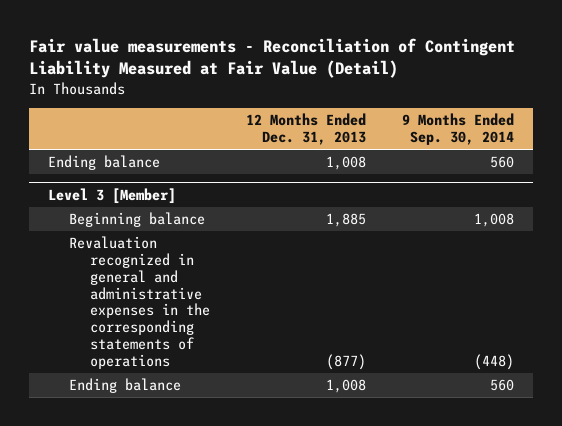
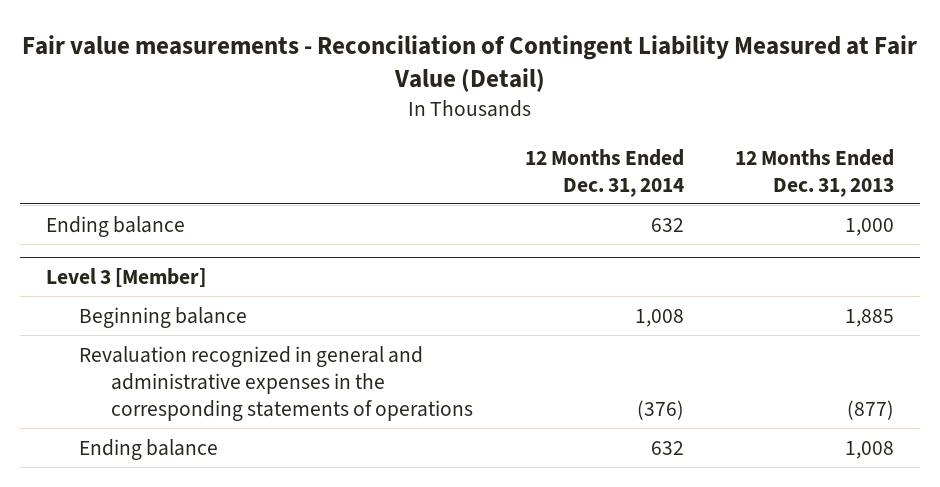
[402,113,515,146] 9 Months Ended Sep. 30, 2014 -> none
none -> [524,148,684,197] 12 Months Ended Dec. 31, 2014
[326,156,367,171] 1,008 -> [845,217,895,236] 1,000

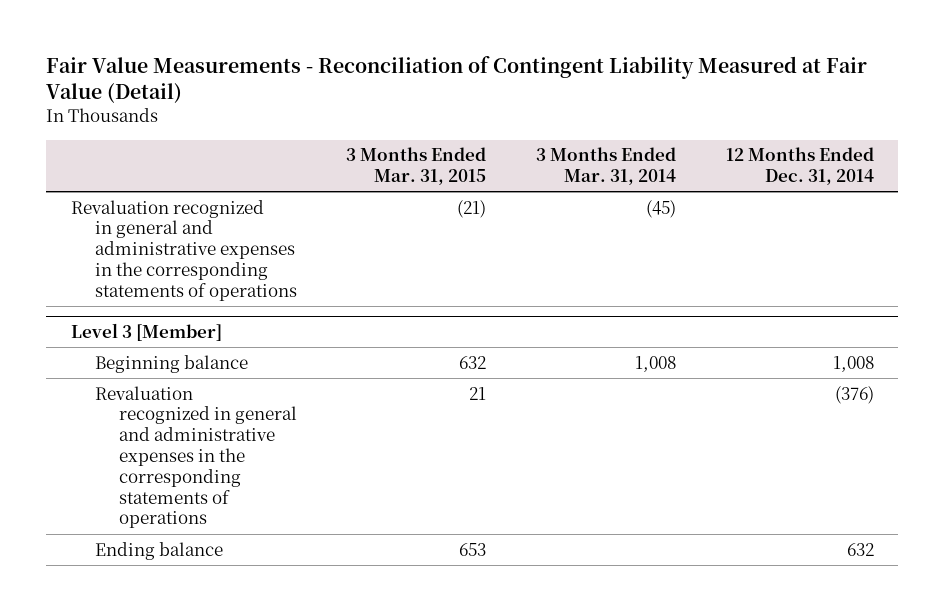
[22,34,918,93] Fair value measurements - Reconciliation of Contingent Liability Measured at Fair Value (Detail) -> [46,55,868,104] Fair Value Measurements - Reconciliation of Contingent Liability Measured at Fair Value (Detail)
[735,148,895,197] 12 Months Ended Dec. 31, 2013 -> none
none -> [346,147,487,185] 3 Months Ended Mar. 31, 2015
none -> [535,147,676,185] 3 Months Ended Mar. 31, 2014
[46,215,186,237] Ending balance -> none
none -> [71,199,297,301] Revaluation recognized in general and administrative expenses in the corresponding statements of operations

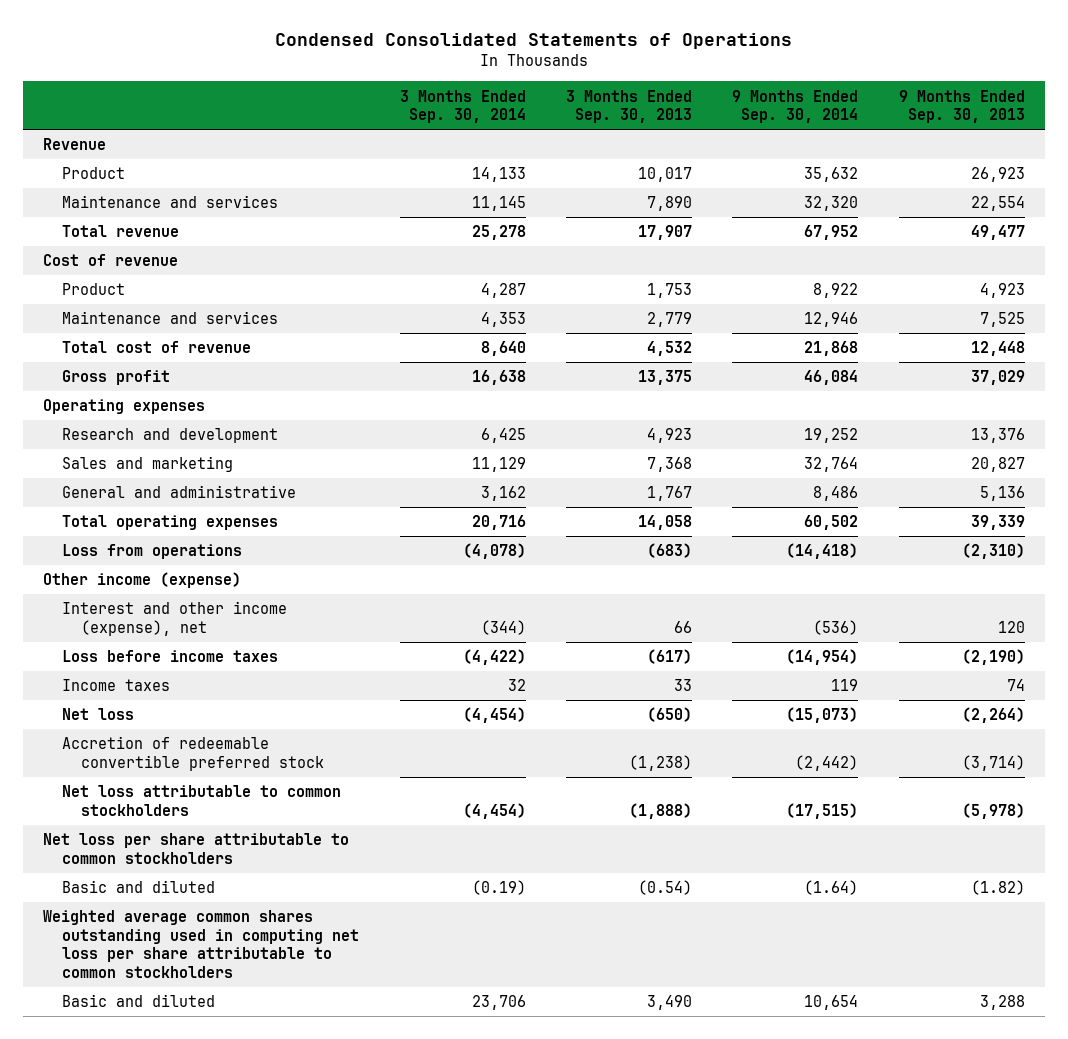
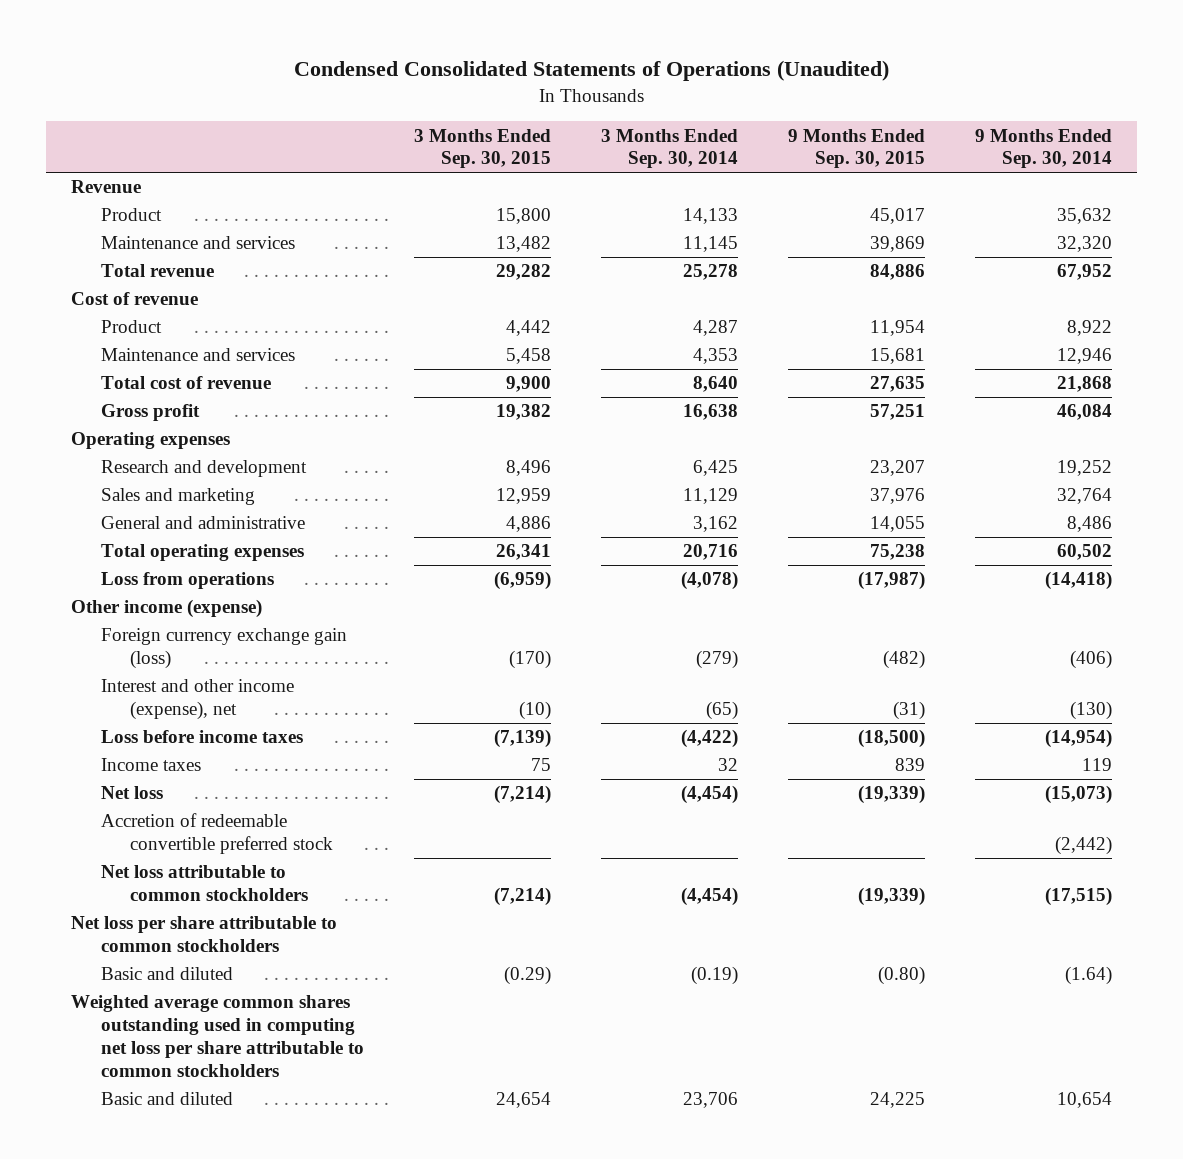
[274,32,792,49] Condensed Consolidated Statements of Operations -> [293,60,889,82] Condensed Consolidated Statements of Operations (Unaudited)
[565,89,692,124] 3 Months Ended Sep. 30, 2013 -> none
[898,89,1025,124] 9 Months Ended Sep. 30, 2013 -> none
none -> [413,128,551,169] 3 Months Ended Sep. 30, 2015
none -> [787,128,925,169] 9 Months Ended Sep. 30, 2015
none -> [100,628,347,670] Foreign currency exchange gain (loss)
[480,619,526,635] (344) -> [705,701,738,721] (65)
[813,619,859,635] (536) -> [1069,701,1112,721] (130)

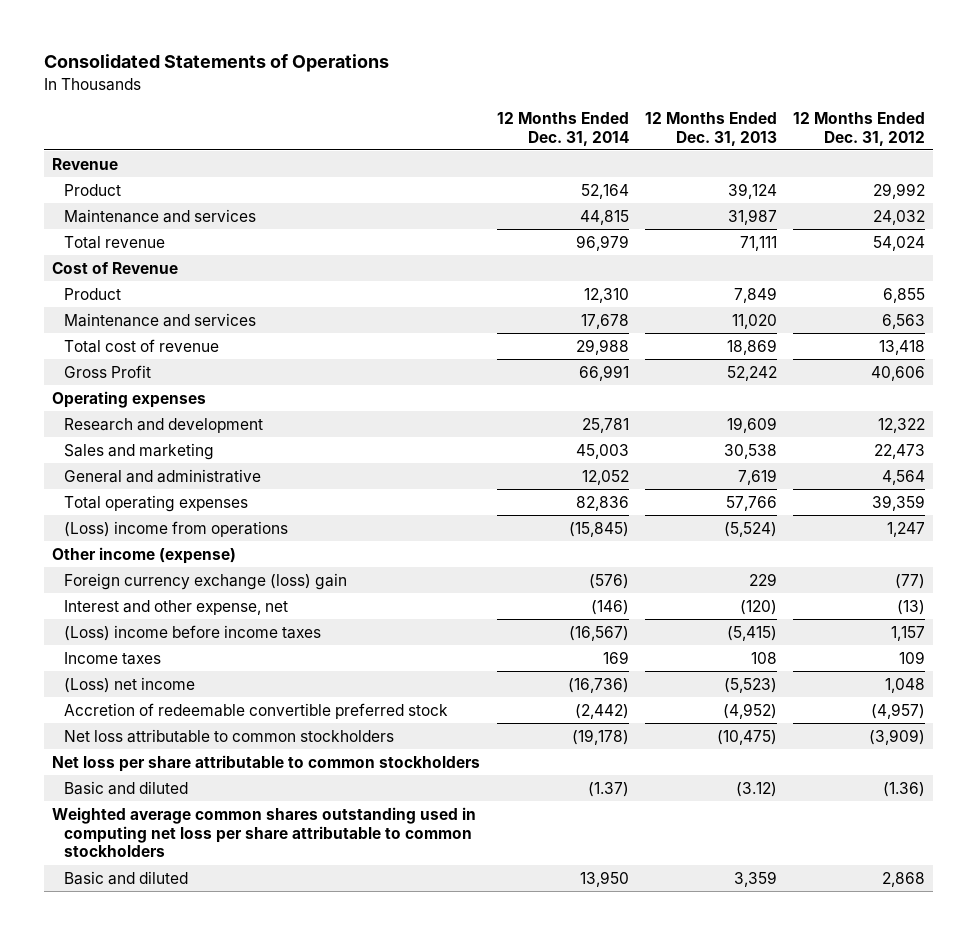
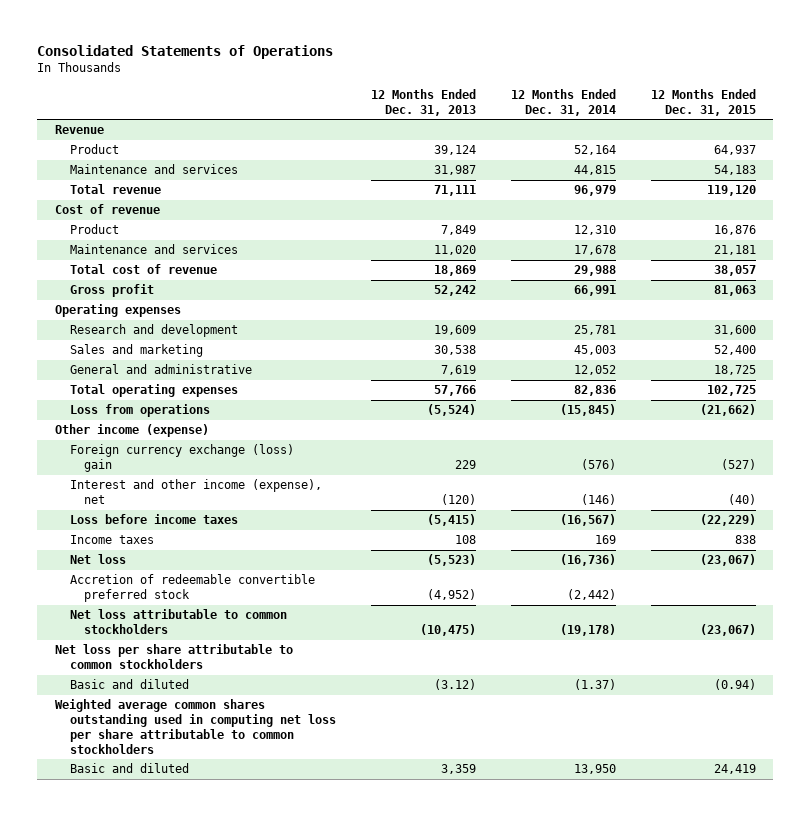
[793,111,926,146] 12 Months Ended Dec. 31, 2012 -> none
none -> [650,88,756,116] 12 Months Ended Dec. 31, 2015
[52,261,179,274] Cost of Revenue -> [54,204,160,215] Cost of revenue
[63,364,151,378] Gross Profit -> [69,284,154,298] Gross profit
[63,520,288,537] (Loss) income from operations -> [69,404,210,418] Loss from operations
[63,599,288,615] Interest and other expense, net -> [69,479,322,505] Interest and other income (expense), net
[63,624,321,641] (Loss) income before income taxes -> [69,514,238,525] Loss before income taxes
[63,676,195,693] (Loss) net income -> [69,554,126,565] Net loss

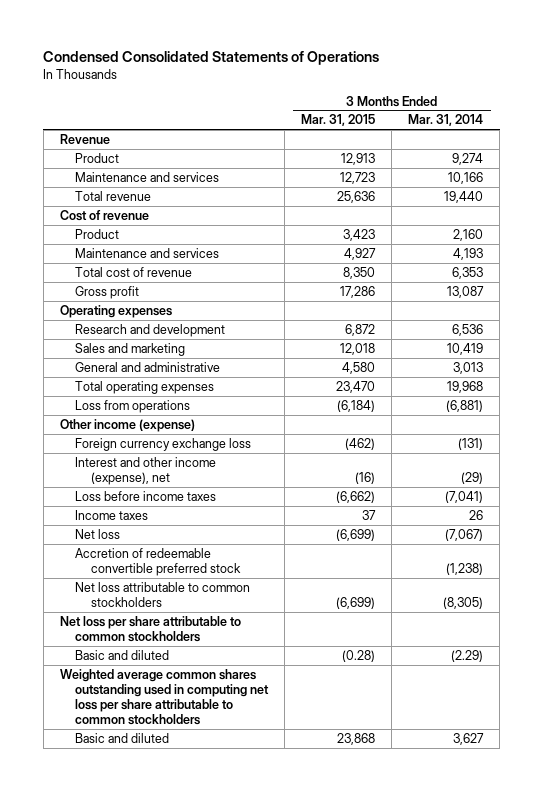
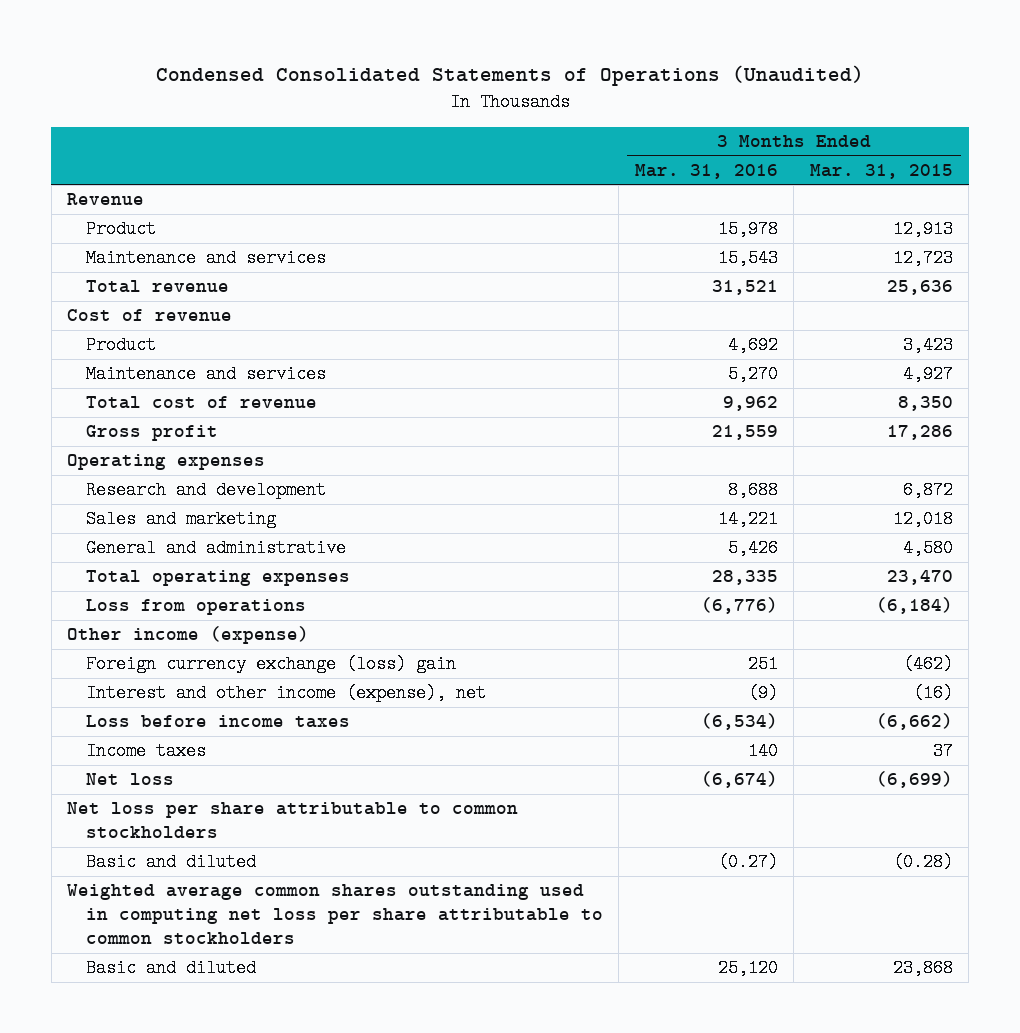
[43,51,380,66] Condensed Consolidated Statements of Operations -> [156,65,865,87] Condensed Consolidated Statements of Operations (Unaudited)
[408,114,484,127] Mar. 31, 2014 -> none
none -> [634,163,778,179] Mar. 31, 2016
[75,437,252,451] Foreign currency exchange loss -> [85,655,456,674] Foreign currency exchange (loss) gain
[75,547,241,576] Accretion of redeemable convertible preferred stock -> none
[75,581,251,607] Net loss attributable to common stockholders -> none

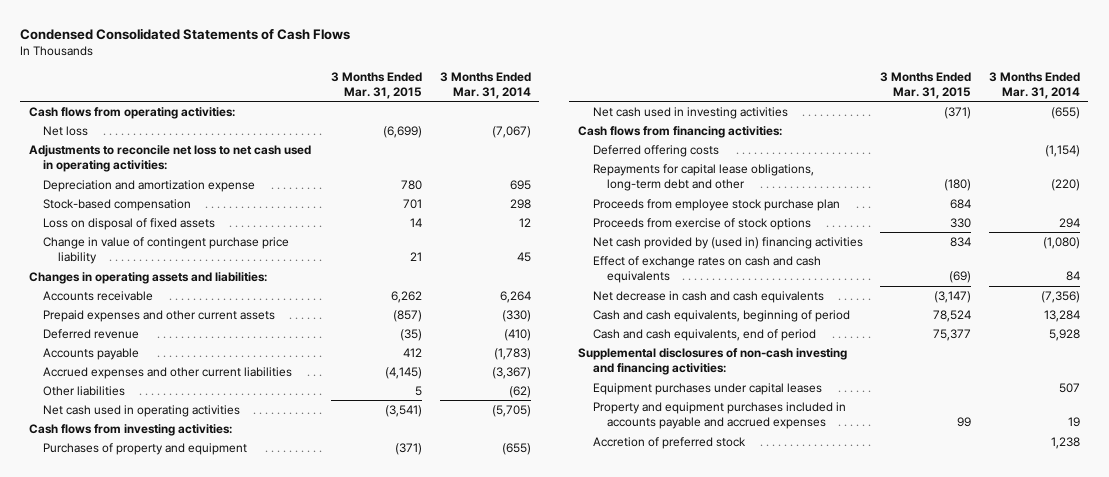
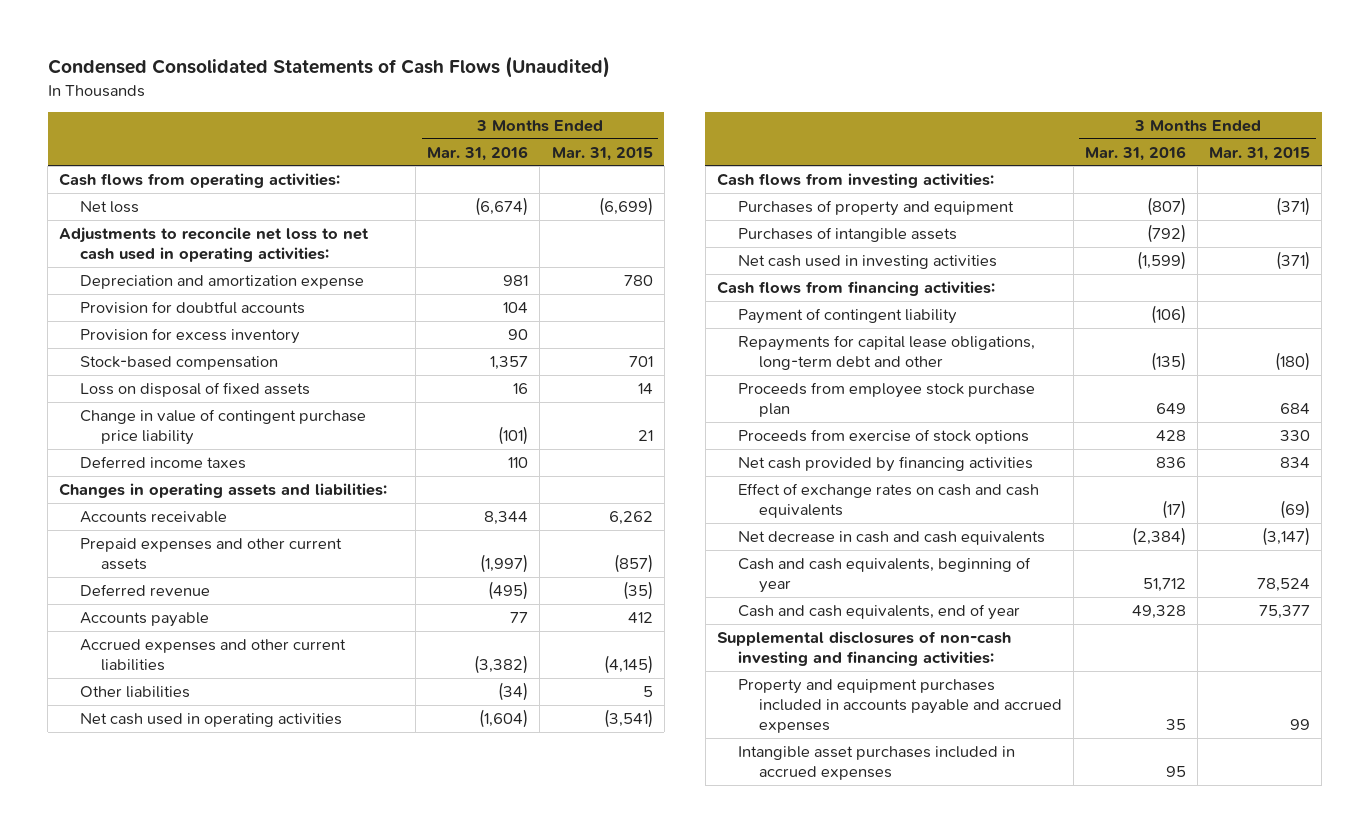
[20,27,351,40] Condensed Consolidated Statements of Cash Flows -> [47,56,610,79] Condensed Consolidated Statements of Cash Flows (Unaudited)
[439,71,531,99] 3 Months Ended Mar. 31, 2014 -> none
none -> [427,145,529,161] Mar. 31, 2016
none -> [80,300,306,314] Provision for doubtful accounts
none -> [80,327,301,344] Provision for excess inventory
none -> [80,455,247,469] Deferred income taxes
none -> [737,226,957,242] Purchases of intangible assets
[592,144,719,157] Deferred offering costs -> none
none -> [737,307,957,324] Payment of contingent liability
[592,236,863,249] Net cash provided by (used in) financing activities -> [737,455,1033,472] Net cash provided by financing activities
[592,309,850,322] Cash and cash equivalents, beginning of period -> [737,556,1031,594] Cash and cash equivalents, beginning of year
[592,328,816,341] Cash and cash equivalents, end of period -> [737,603,1020,620] Cash and cash equivalents, end of year
[592,382,822,395] Equipment purchases under capital leases -> none
[592,436,746,449] Accretion of preferred stock -> none
none -> [737,745,1015,781] Intangible asset purchases included in accrued expenses

